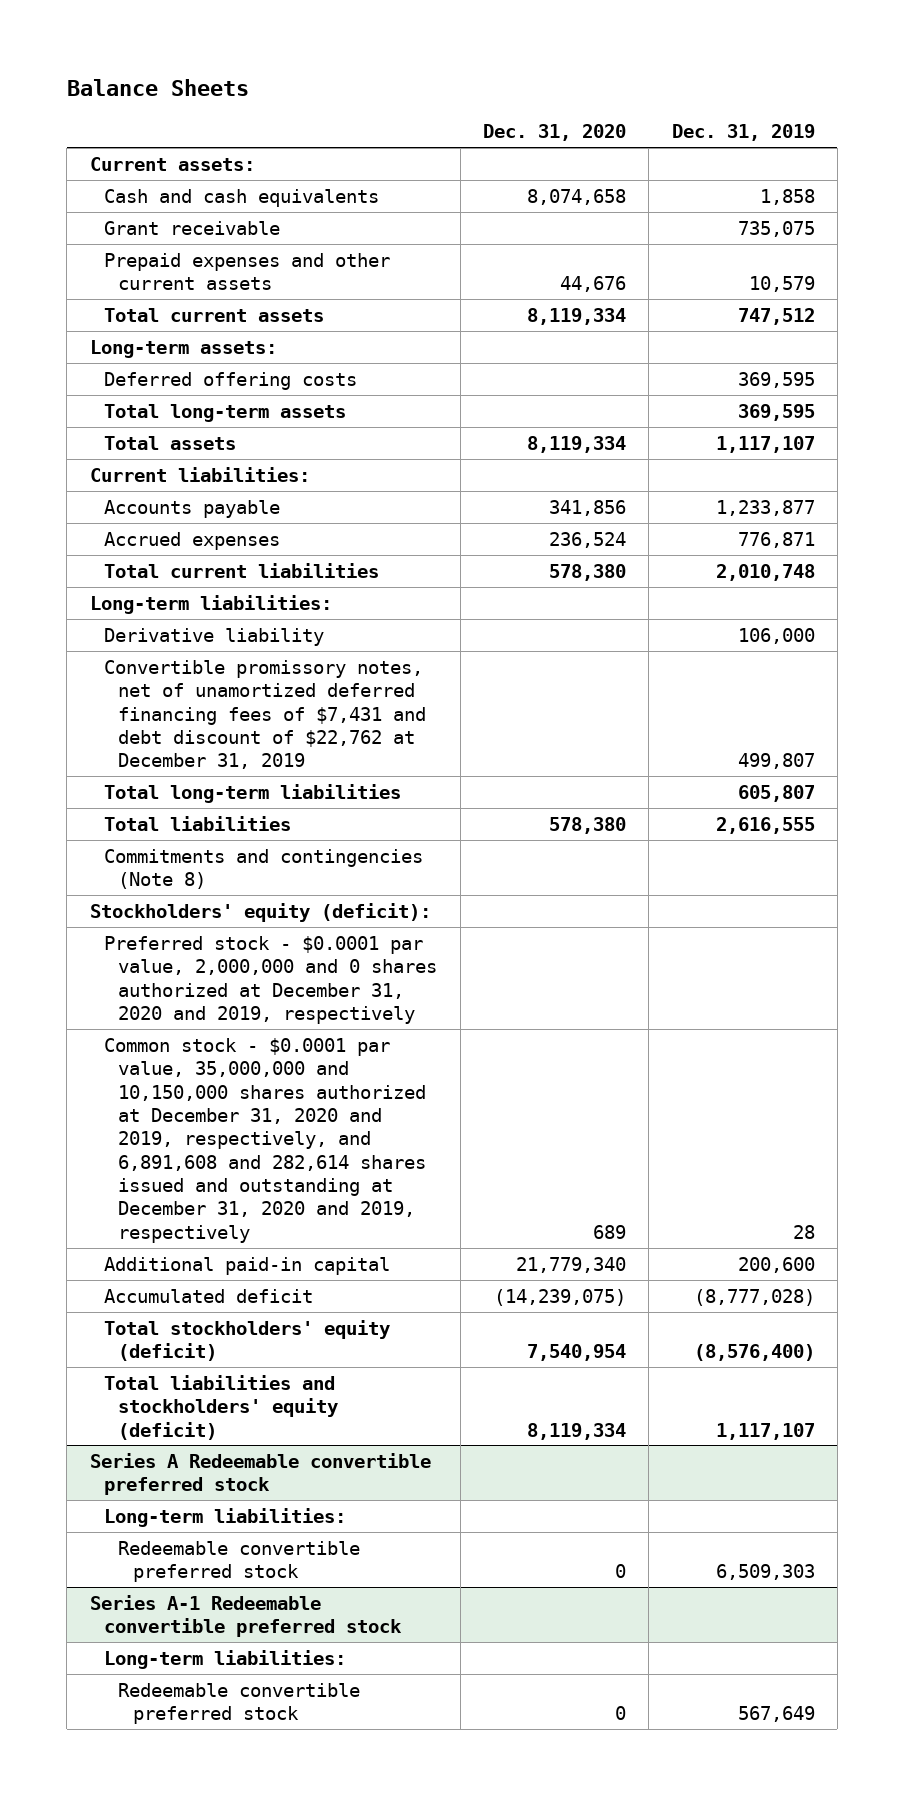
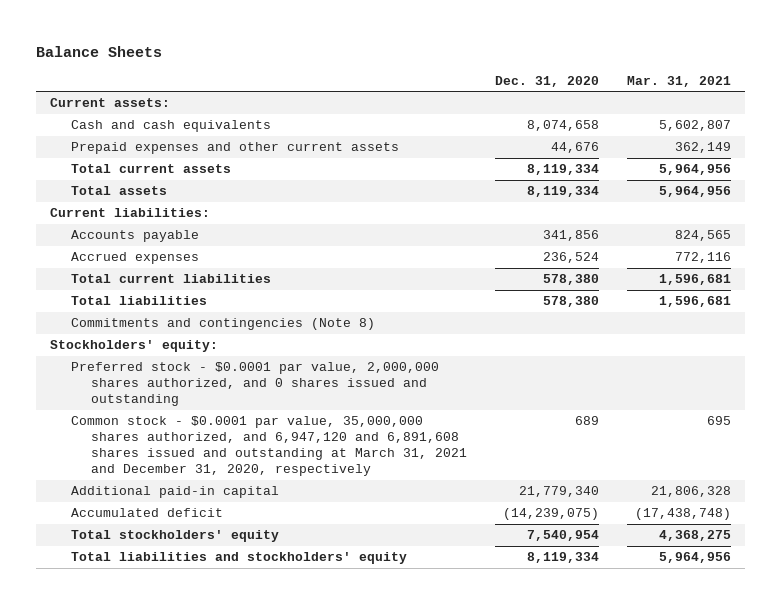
[671,124,815,142] Dec. 31, 2019 -> none
none -> [627,75,732,87] Mar. 31, 2021
[103,220,280,235] Grant receivable -> none
[89,339,277,358] Long-term assets: -> none
[103,371,357,390] Deferred offering costs -> none
[103,403,346,422] Total long-term assets -> none
[89,594,332,614] Long-term liabilities: -> none
[103,627,324,646] Derivative liability -> none
[103,659,427,770] Convertible promissory notes, net of unamortized deferred financing fees of $7,431 and debt discount of $22,762 at December 31, 2019 -> none
[103,783,401,803] Total long-term liabilities -> none
[89,902,431,922] Stockholders' equity (deficit): -> [50,340,219,353] Stockholders' equity:
[103,935,438,1024] Preferred stock - $0.0001 par value, 2,000,000 and 0 shares authorized at December 31, 2020 and 2019, respectively -> [70,362,439,407] Preferred stock - $0.0001 par value, 2,000,000 shares authorized, and 0 shares issued and outstanding
[103,1037,427,1243] Common stock - $0.0001 par value, 35,000,000 and 10,150,000 shares authorized at December 31, 2020 and 2019, respectively, and 6,891,608 and 282,614 shares issued and outstanding at December 31, 2020 and 2019, respectively -> [70,416,468,477] Common stock - $0.0001 par value, 35,000,000 shares authorized, and 6,947,120 and 6,891,608 shares issued and outstanding at March 31, 2021 and December 31, 2020, respectively
[89,1452,431,1496] Series A Redeemable convertible preferred stock -> none
[103,1507,346,1527] Long-term liabilities: -> none
[118,1540,361,1583] Redeemable convertible preferred stock -> none
[89,1594,402,1638] Series A-1 Redeemable convertible preferred stock -> none
[103,1649,346,1669] Long-term liabilities: -> none
[118,1682,361,1725] Redeemable convertible preferred stock -> none
[103,1319,390,1362] Total stockholders' equity (deficit) -> [70,530,279,543] Total stockholders' equity
[103,1374,339,1440] Total liabilities and stockholders' equity (deficit) -> [70,552,407,565] Total liabilities and stockholders' equity

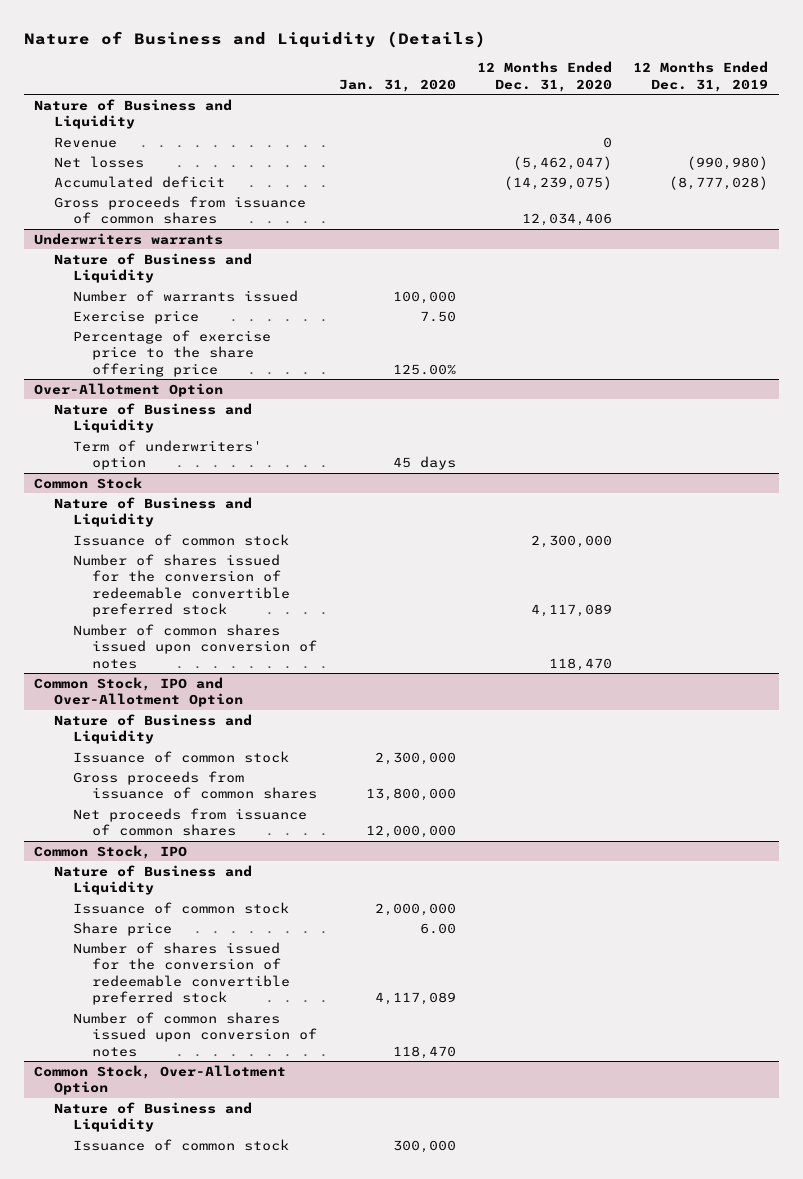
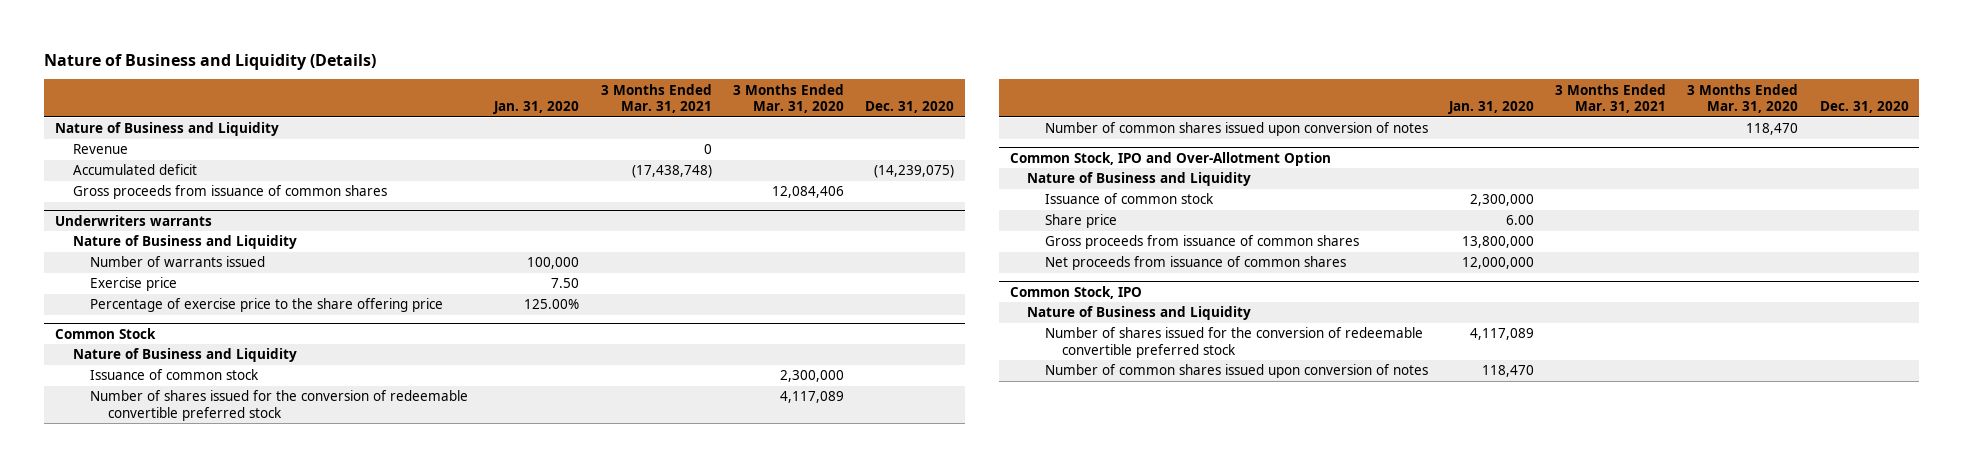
[477,61,613,92] 12 Months Ended Dec. 31, 2020 -> none
[633,61,769,92] 12 Months Ended Dec. 31, 2019 -> none
none -> [600,83,712,114] 3 Months Ended Mar. 31, 2021
none -> [732,83,844,114] 3 Months Ended Mar. 31, 2020
none -> [864,101,954,114] Dec. 31, 2020
[53,155,144,168] Net losses -> none
[34,382,224,397] Over-Allotment Option -> none
[53,402,252,434] Nature of Business and Liquidity -> none
[72,439,262,471] Term of underwriters' option -> none
none -> [1044,214,1117,229] Share price
[72,901,289,914] Issuance of common stock -> none
[72,921,172,936] Share price -> none
[34,1064,287,1096] Common Stock, Over-Allotment Option -> none
[53,1101,252,1133] Nature of Business and Liquidity -> none
[72,1138,289,1151] Issuance of common stock -> none

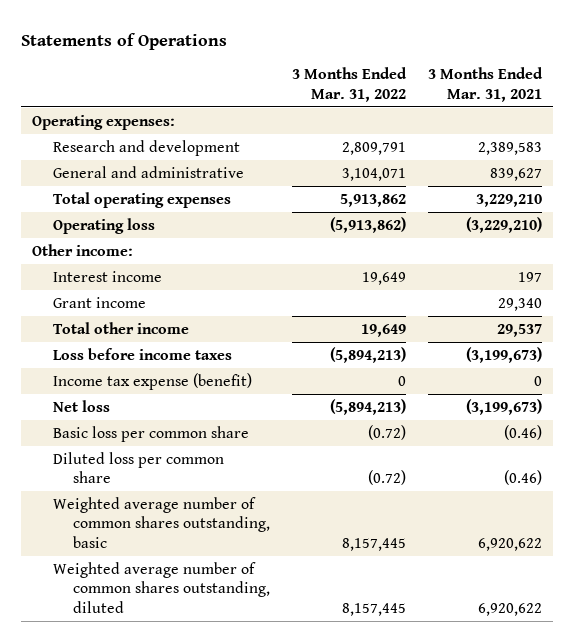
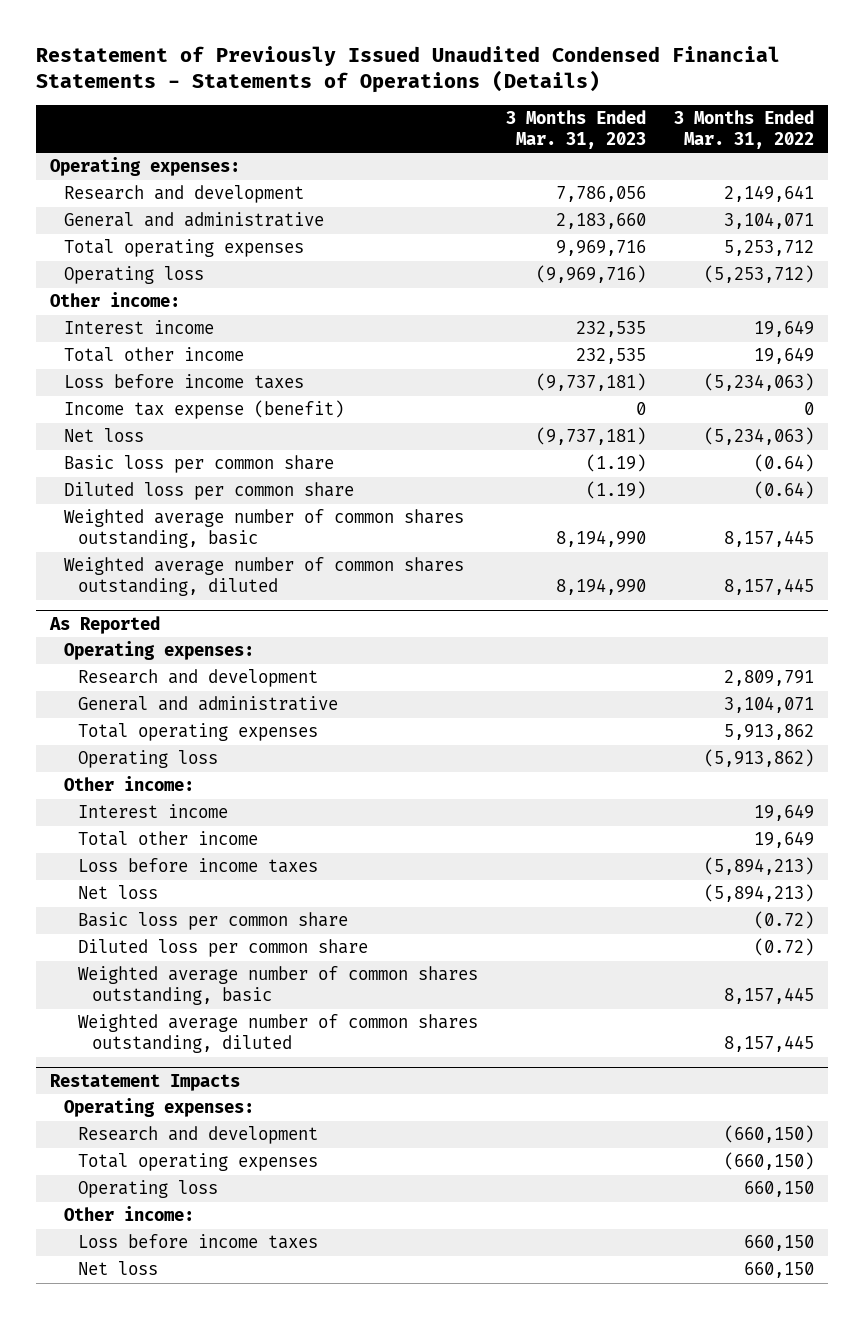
[21,32,228,50] Statements of Operations -> [35,45,780,93] Restatement of Previously Issued Unaudited Condensed Financial Statements - Statements of Operations (Details)
[428,67,544,102] 3 Months Ended Mar. 31, 2021 -> none
none -> [505,109,646,149] 3 Months Ended Mar. 31, 2023
none -> [63,185,304,204] Research and development
none -> [63,212,324,228] General and administrative
none -> [63,239,304,258] Total operating expenses
none -> [63,266,204,285] Operating loss
none -> [49,292,180,308] Other income:
none -> [63,320,214,335] Interest income
none -> [63,347,244,363] Total other income
none -> [63,374,304,390] Loss before income taxes
[52,372,252,390] Income tax expense (benefit) -> [63,400,344,420] Income tax expense (benefit)
none -> [63,428,144,443] Net loss
none -> [63,455,334,474] Basic loss per common share
none -> [63,482,354,501] Diluted loss per common share
none -> [63,509,464,549] Weighted average number of common shares outstanding, basic
none -> [63,557,464,597] Weighted average number of common shares outstanding, diluted
none -> [48,615,160,634] As Reported
none -> [63,641,254,661] Operating expenses:
[52,296,146,308] Grant income -> none
none -> [49,1073,240,1091] Restatement Impacts
none -> [63,1098,254,1118] Operating expenses:
none -> [77,1126,318,1145] Research and development
none -> [77,1153,318,1172] Total operating expenses
none -> [77,1180,218,1199] Operating loss
none -> [63,1206,194,1222] Other income:
none -> [77,1234,318,1250] Loss before income taxes
none -> [77,1261,158,1276] Net loss

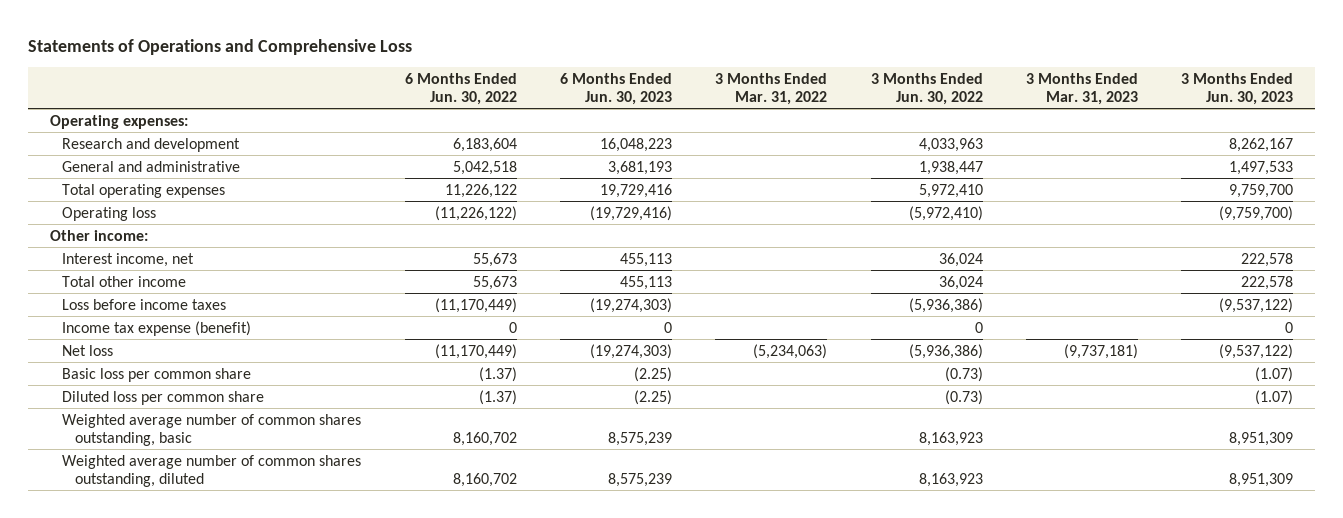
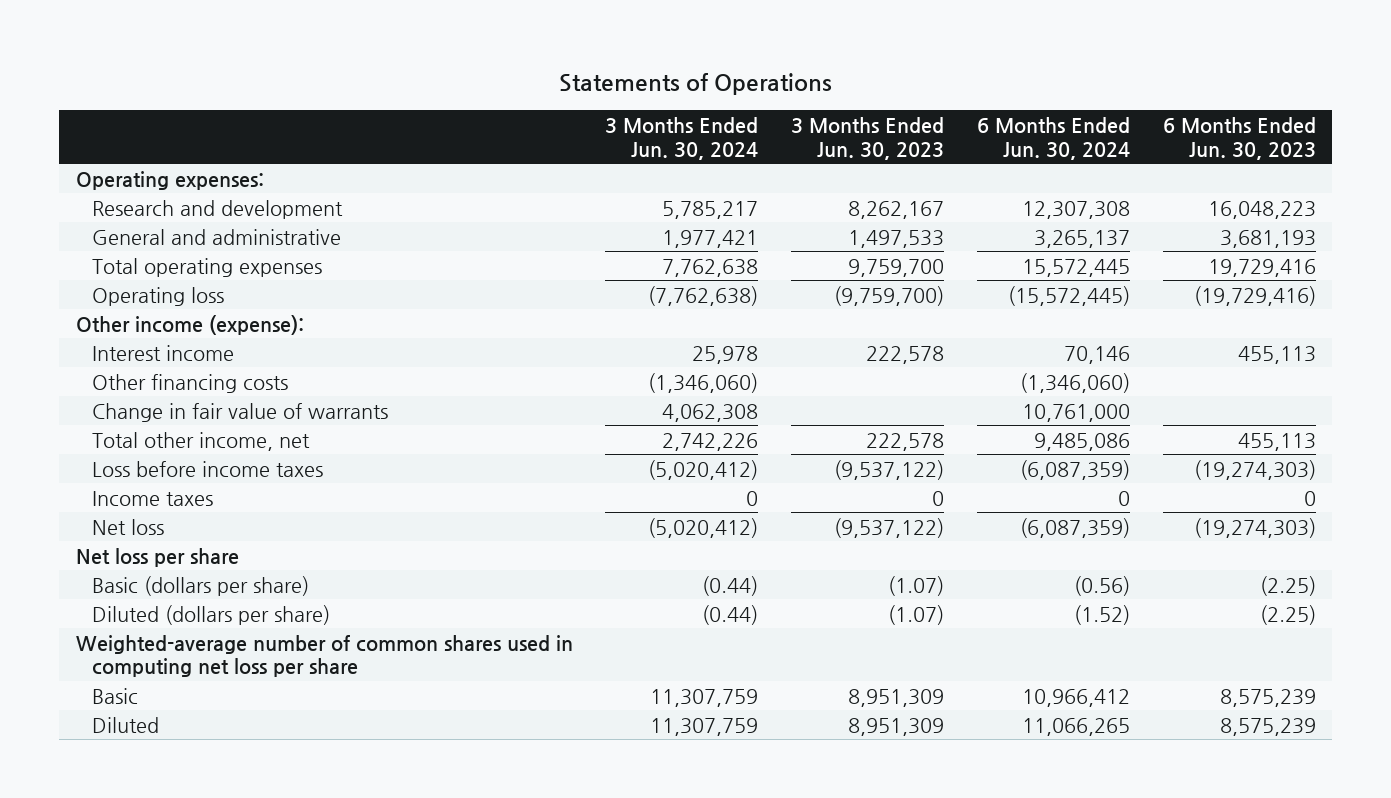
[27,38,412,55] Statements of Operations and Comprehensive Loss -> [558,73,832,96] Statements of Operations
[404,72,517,105] 6 Months Ended Jun. 30, 2022 -> none
[715,72,828,105] 3 Months Ended Mar. 31, 2022 -> none
[870,72,983,105] 3 Months Ended Jun. 30, 2022 -> none
[1025,72,1138,105] 3 Months Ended Mar. 31, 2023 -> none
none -> [605,117,759,160] 3 Months Ended Jun. 30, 2024
none -> [976,117,1130,160] 6 Months Ended Jun. 30, 2024
[49,229,148,241] Other income: -> [75,314,304,335] Other income (expense):
[62,252,195,267] Interest income, net -> [92,344,235,361] Interest income
none -> [92,373,289,393] Other financing costs
none -> [92,402,389,422] Change in fair value of warrants
[62,275,187,287] Total other income -> [92,431,311,451] Total other income, net
[62,320,252,336] Income tax expense (benefit) -> [92,490,214,506] Income taxes
none -> [75,547,239,567] Net loss per share
[62,367,252,382] Basic loss per common share -> [92,575,310,596] Basic (dollars per share)
[62,390,265,405] Diluted loss per common share -> [92,604,331,625] Diluted (dollars per share)
none -> [75,634,573,678] Weighted-average number of common shares used in computing net loss per share
[62,413,362,446] Weighted average number of common shares outstanding, basic -> [92,687,139,704] Basic
[62,454,362,487] Weighted average number of common shares outstanding, diluted -> [92,716,160,733] Diluted

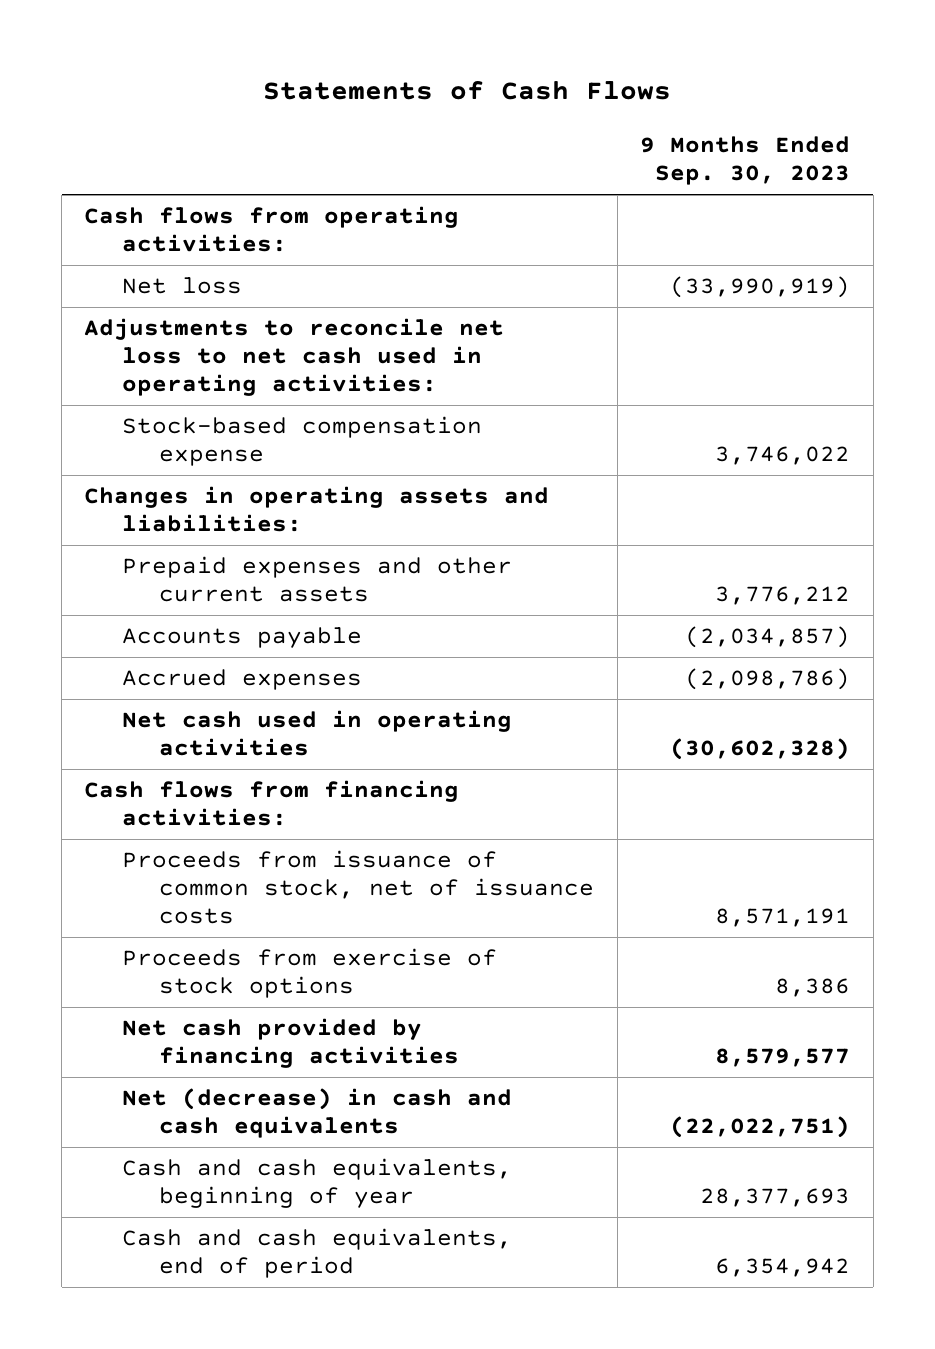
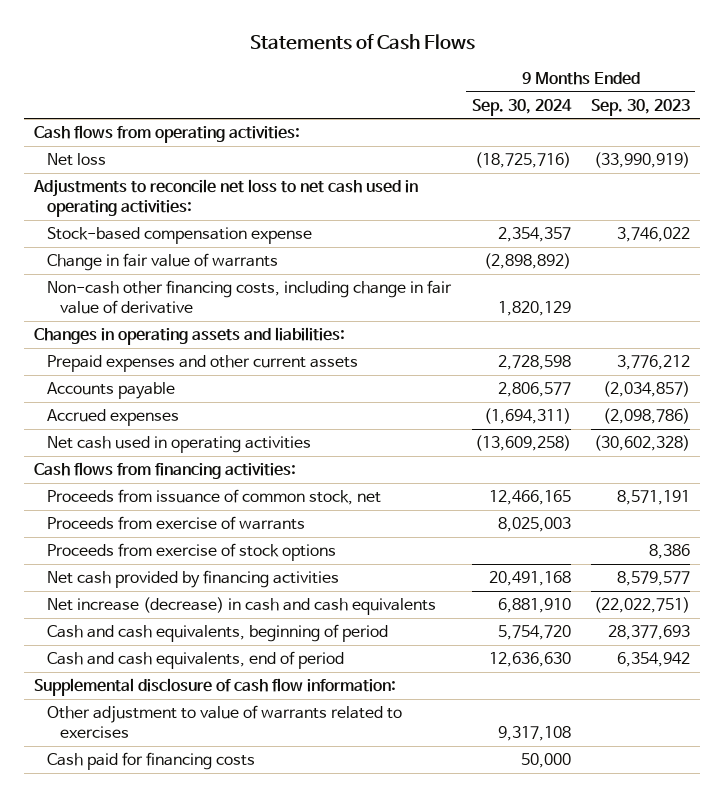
none -> [471,98,572,116] Sep. 30, 2024
none -> [47,253,279,272] Change in fair value of warrants
none -> [47,280,453,315] Non-cash other financing costs, including change in fair value of derivative
[121,850,595,925] Proceeds from issuance of common stock, net of issuance costs -> [47,489,382,506] Proceeds from issuance of common stock, net
none -> [47,516,306,531] Proceeds from exercise of warrants
[121,1088,512,1139] Net (decrease) in cash and cash equivalents -> [47,597,437,616] Net increase (decrease) in cash and cash equivalents
[121,1158,512,1209] Cash and cash equivalents, beginning of year -> [47,624,389,643] Cash and cash equivalents, beginning of period
none -> [34,678,397,697] Supplemental disclosure of cash flow information:
none -> [47,705,403,739] Other adjustment to value of warrants related to exercises
none -> [47,752,256,771] Cash paid for financing costs

